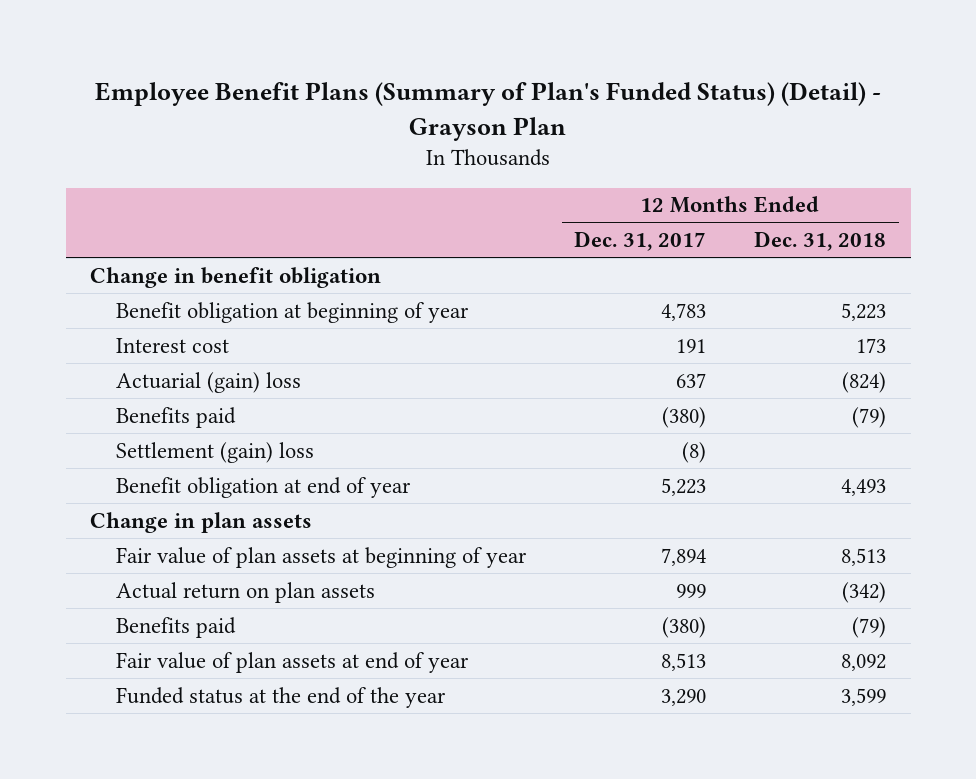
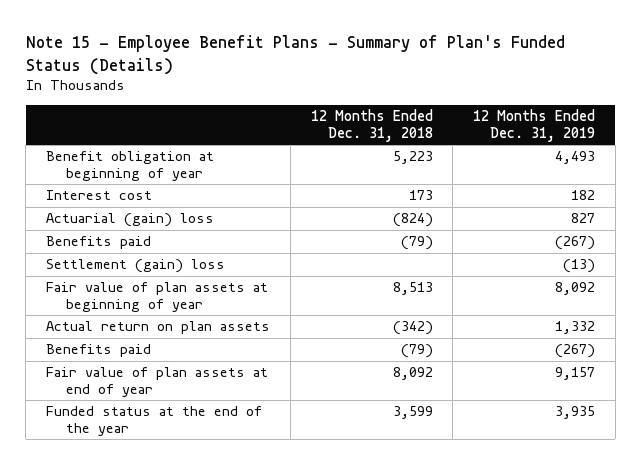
[95,82,882,142] Employee Benefit Plans (Summary of Plan's Funded Status) (Detail) - Grayson Plan -> [25,35,565,75] Note 15 - Employee Benefit Plans - Summary of Plan's Funded Status (Details)
[574,231,707,252] Dec. 31, 2017 -> none
none -> [472,108,595,142] 12 Months Ended Dec. 31, 2019
[89,266,381,288] Change in benefit obligation -> none
[115,476,411,498] Benefit obligation at end of year -> none
[89,511,312,533] Change in plan assets -> none

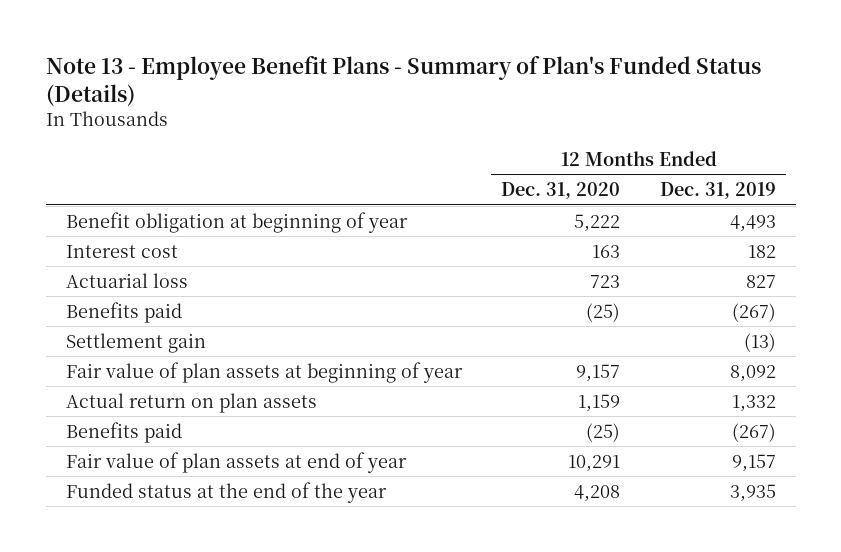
[25,35,565,75] Note 15 - Employee Benefit Plans - Summary of Plan's Funded Status (Details) -> [45,55,761,106] Note 13 - Employee Benefit Plans - Summary of Plan's Funded Status (Details)
[310,108,433,142] 12 Months Ended Dec. 31, 2018 -> none
none -> [501,182,621,200] Dec. 31, 2020
[46,213,215,228] Actuarial (gain) loss -> [65,272,188,288] Actuarial loss
[46,259,226,274] Settlement (gain) loss -> [65,332,206,353] Settlement gain

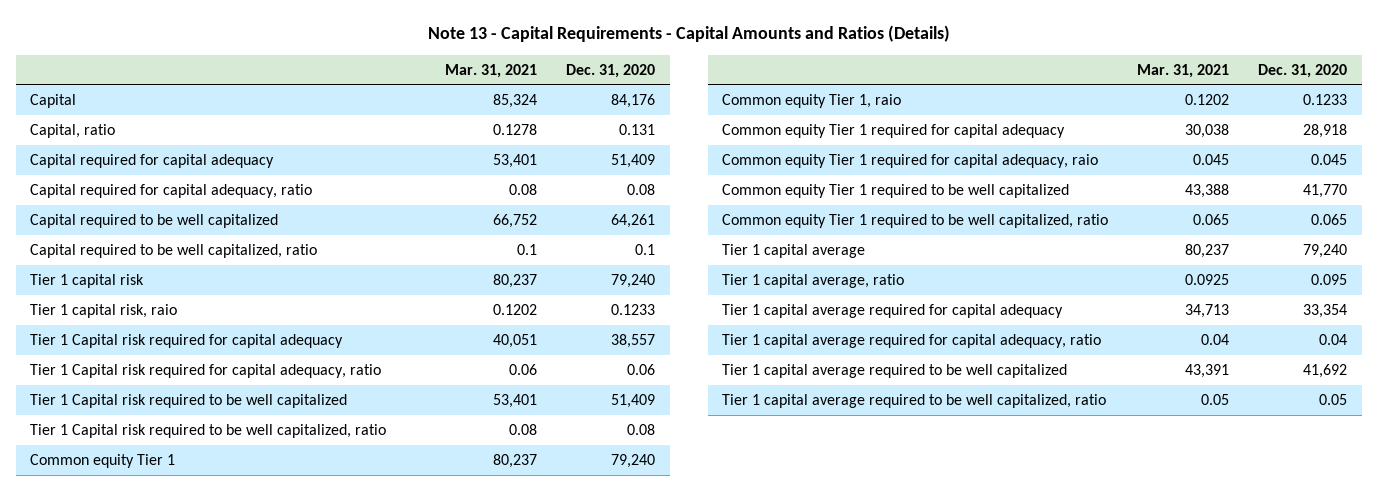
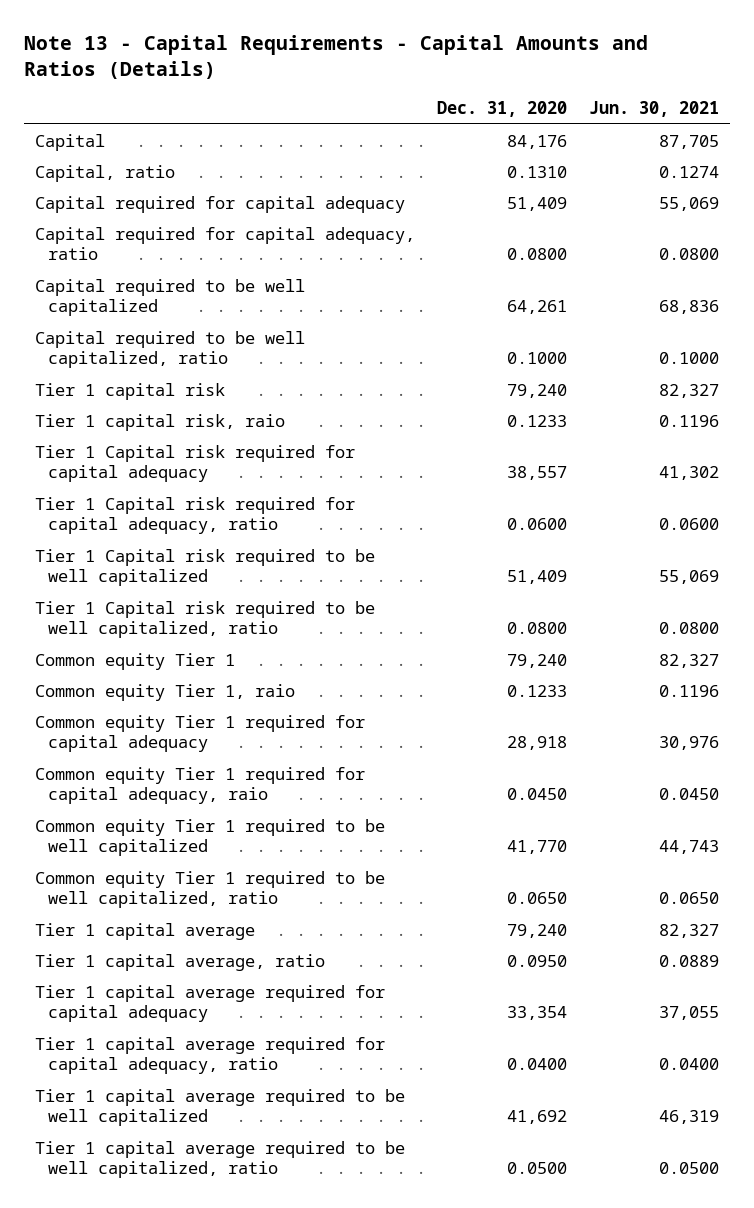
[445,63,538,78] Mar. 31, 2021 -> none
none -> [588,101,719,118] Jun. 30, 2021
[619,123,656,135] 0.131 -> [506,165,567,178] 0.1310
[627,183,656,195] 0.08 -> [506,248,567,261] 0.0800
[635,243,656,255] 0.1 -> [506,352,567,365] 0.1000
[627,363,656,375] 0.06 -> [506,518,567,531] 0.0600
[627,423,656,435] 0.08 -> [506,622,567,635] 0.0800
[1311,153,1348,165] 0.045 -> [506,788,567,801] 0.0450
[1311,213,1348,225] 0.065 -> [506,892,567,905] 0.0650
[1311,273,1348,285] 0.095 -> [506,954,567,967] 0.0950
[1319,333,1348,345] 0.04 -> [506,1058,567,1071] 0.0400
[1319,393,1348,405] 0.05 -> [506,1162,567,1175] 0.0500

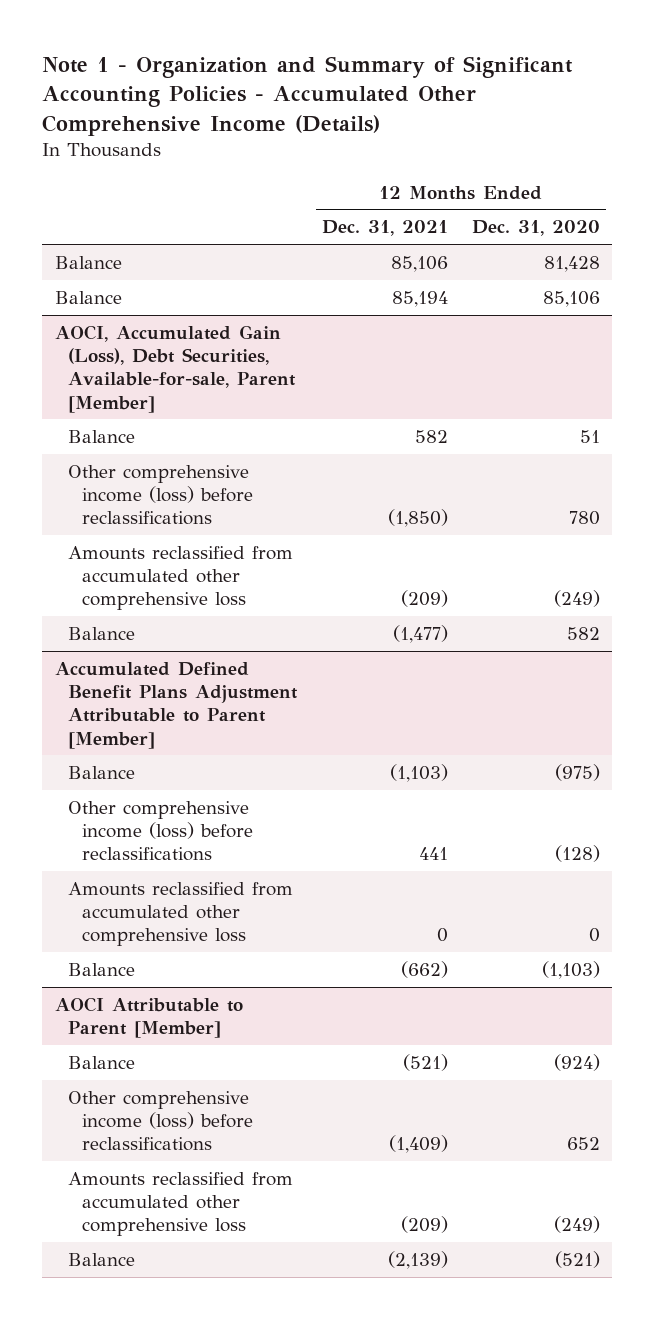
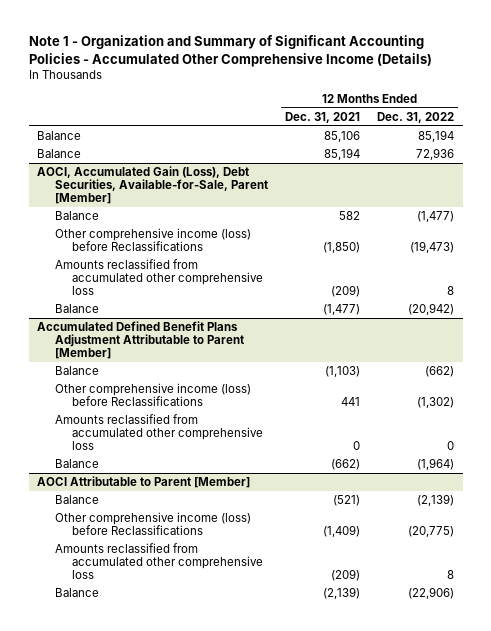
[472,220,601,237] Dec. 31, 2020 -> none
none -> [377,111,455,123] Dec. 31, 2022
[54,324,297,413] AOCI, Accumulated Gain (Loss), Debt Securities, Available-for-sale, Parent [Member] -> [37,165,268,205] AOCI, Accumulated Gain (Loss), Debt Securities, Available-for-Sale, Parent [Member]
[68,464,254,526] Other comprehensive income (loss) before reclassifications -> [54,227,251,252] Other comprehensive income (loss) before Reclassifications
[68,800,254,862] Other comprehensive income (loss) before reclassifications -> [54,382,251,407] Other comprehensive income (loss) before Reclassifications
[68,1090,254,1152] Other comprehensive income (loss) before reclassifications -> [54,511,251,536] Other comprehensive income (loss) before Reclassifications

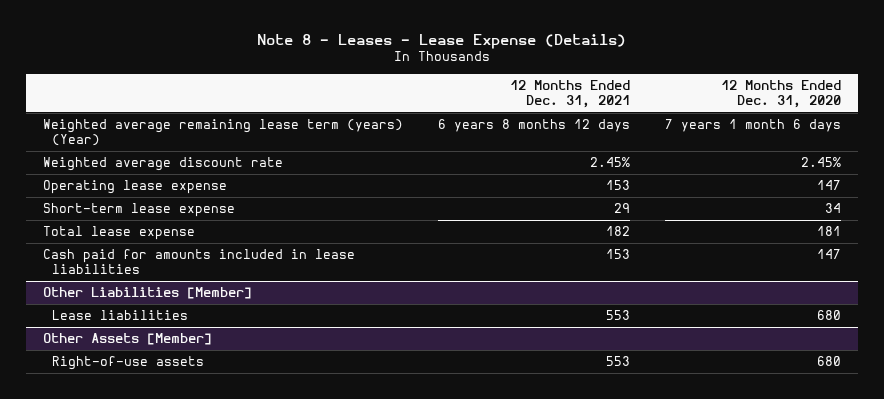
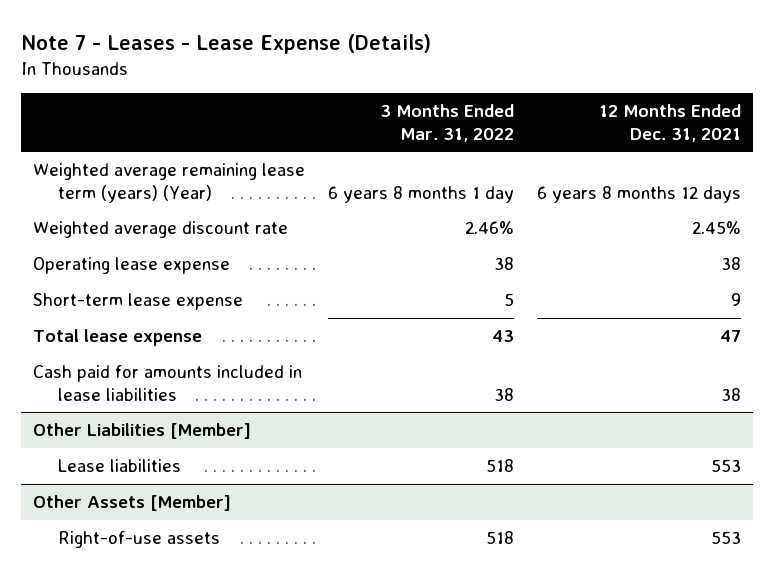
[256,33,626,49] Note 8 - Leases - Lease Expense (Details) -> [20,33,431,54] Note 7 - Leases - Lease Expense (Details)
[720,79,841,108] 12 Months Ended Dec. 31, 2020 -> none
none -> [379,104,514,142] 3 Months Ended Mar. 31, 2022
[605,180,630,191] 153 -> [721,257,742,271] 38
[613,203,630,214] 29 -> [731,293,742,307] 9
[605,226,630,237] 182 -> [720,330,742,343] 47
[605,249,630,260] 153 -> [721,387,742,401] 38

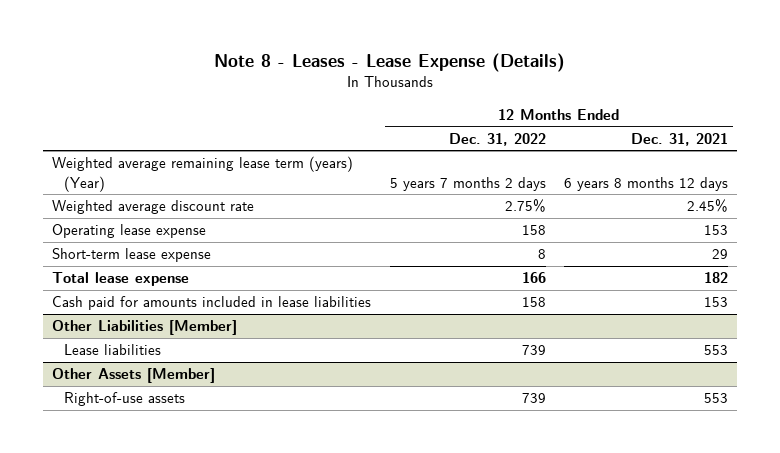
[20,33,431,54] Note 7 - Leases - Lease Expense (Details) -> [214,52,566,72] Note 8 - Leases - Lease Expense (Details)
[379,104,514,142] 3 Months Ended Mar. 31, 2022 -> none
none -> [448,132,546,146] Dec. 31, 2022
[721,257,742,271] 38 -> [703,225,728,236] 153
[731,293,742,307] 9 -> [711,249,728,260] 29
[720,330,742,343] 47 -> [703,272,728,284] 182
[721,387,742,401] 38 -> [703,297,728,308] 153

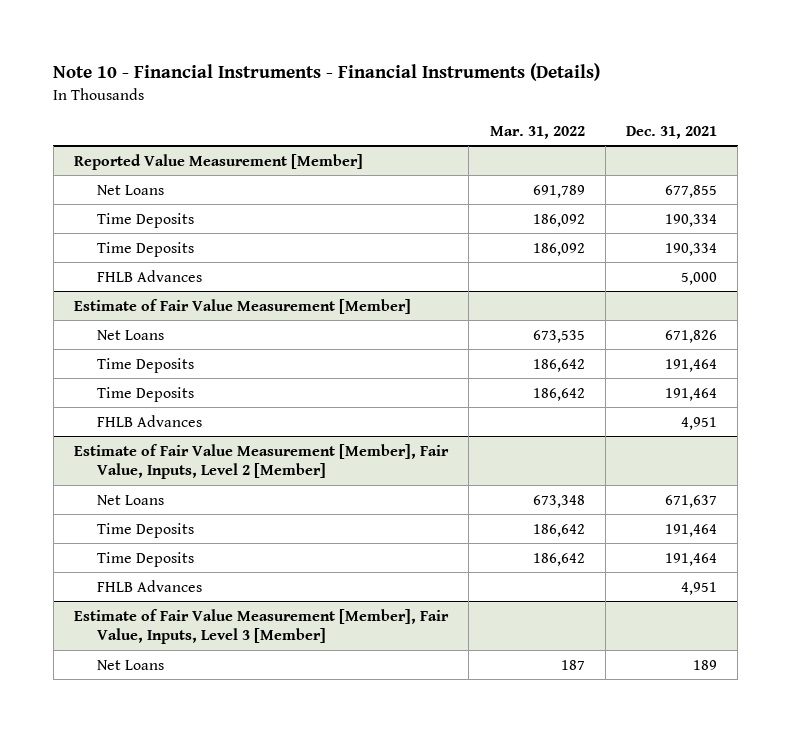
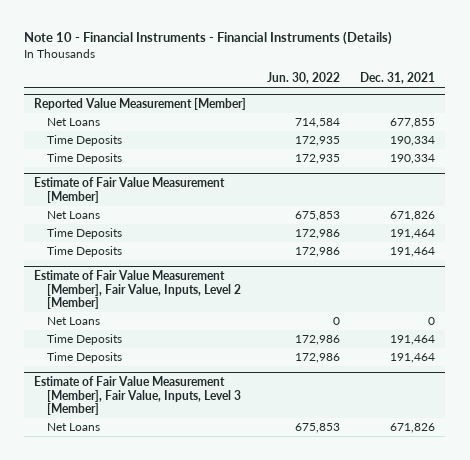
[489,125,585,139] Mar. 31, 2022 -> none
none -> [266,72,340,85] Jun. 30, 2022
[96,269,202,282] FHLB Advances -> none
[96,414,202,427] FHLB Advances -> none
[665,494,718,508] 671,637 -> [428,317,436,326] 0
[96,579,202,592] FHLB Advances -> none
[693,659,718,670] 189 -> [390,423,436,434] 671,826

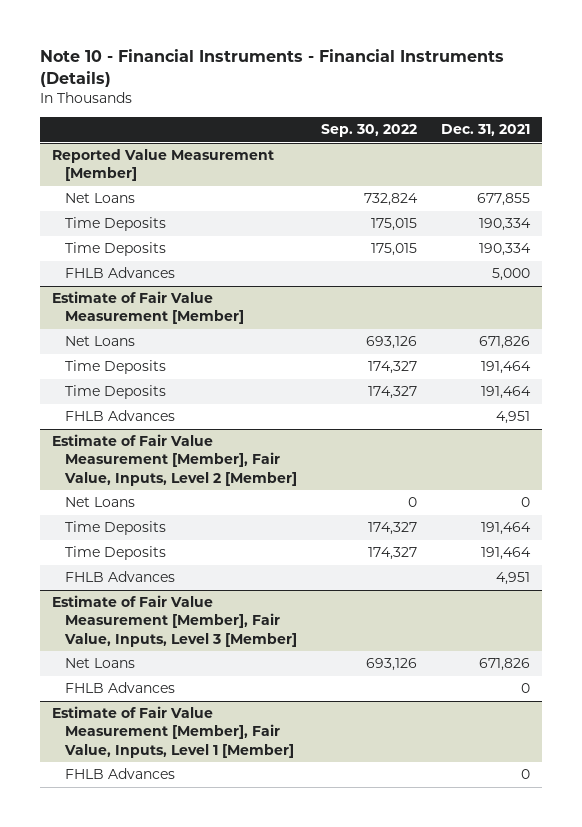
[266,72,340,85] Jun. 30, 2022 -> none
none -> [321,124,418,138] Sep. 30, 2022
none -> [65,267,176,279] FHLB Advances
none -> [65,410,176,422] FHLB Advances
none -> [65,571,176,583] FHLB Advances
none -> [65,682,176,694] FHLB Advances
none -> [52,706,295,758] Estimate of Fair Value Measurement [Member], Fair Value, Inputs, Level 1 [Member]
none -> [65,768,176,780] FHLB Advances

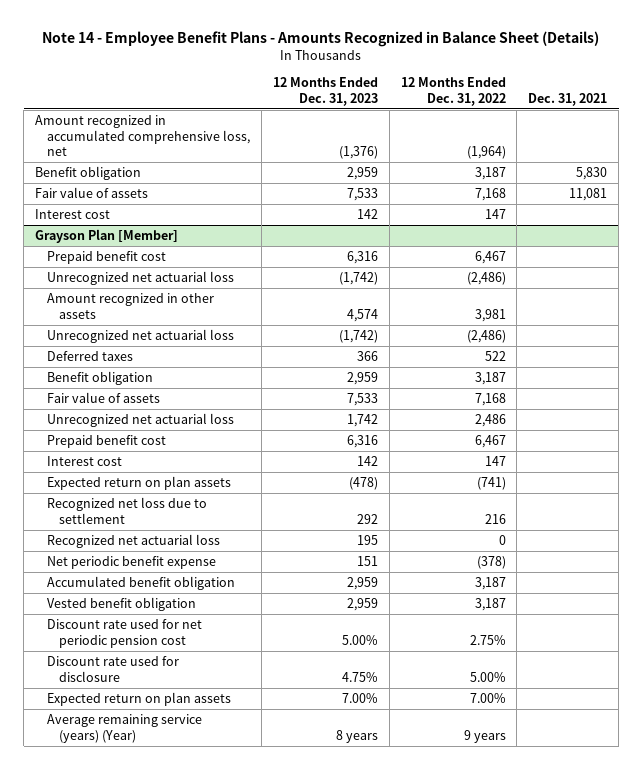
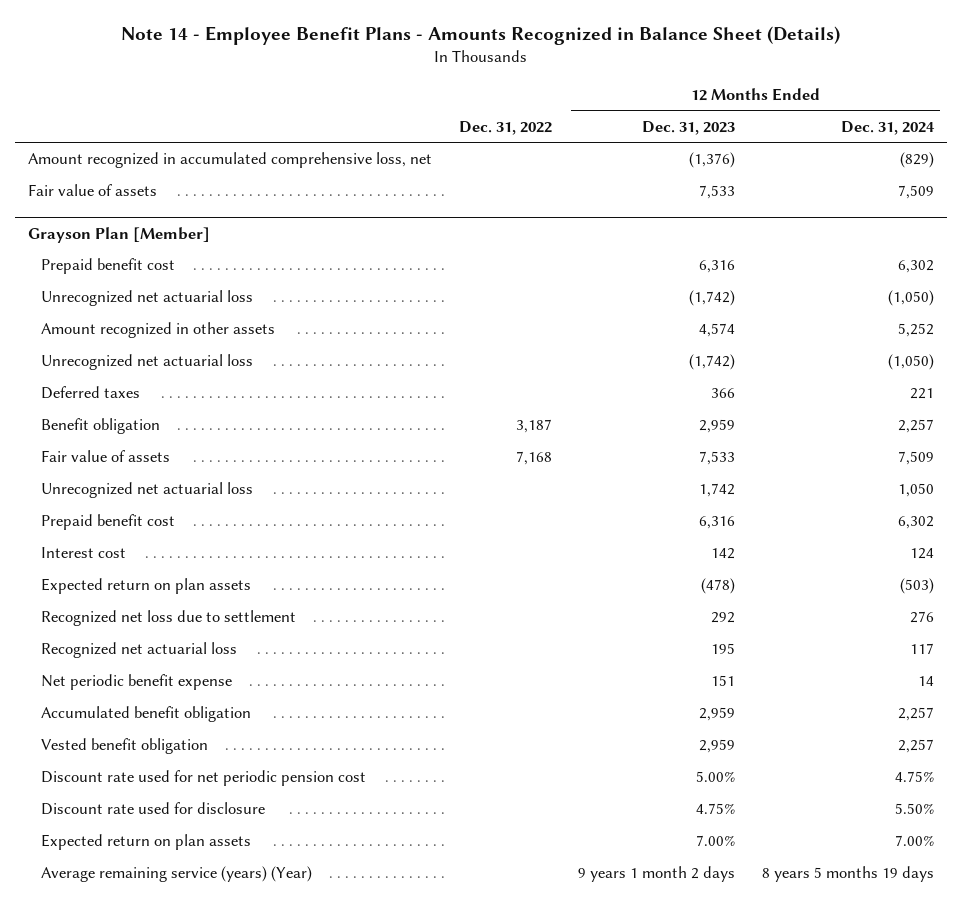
[400,77,506,106] 12 Months Ended Dec. 31, 2022 -> none
[528,92,608,106] Dec. 31, 2021 -> none
none -> [458,120,552,135] Dec. 31, 2022
none -> [840,120,935,135] Dec. 31, 2024
[35,166,142,181] Benefit obligation -> none
[35,209,111,220] Interest cost -> none
[335,729,378,743] 8 years -> [578,866,736,883] 9 years 1 month 2 days

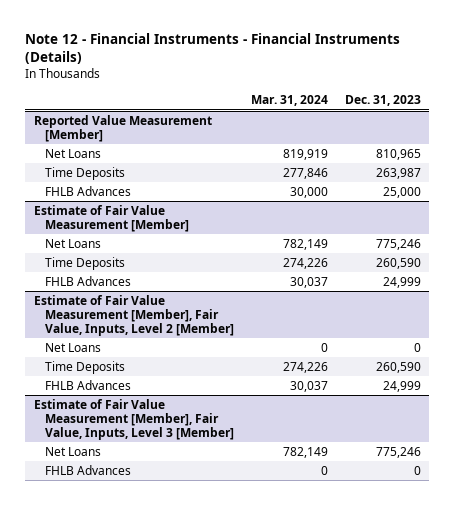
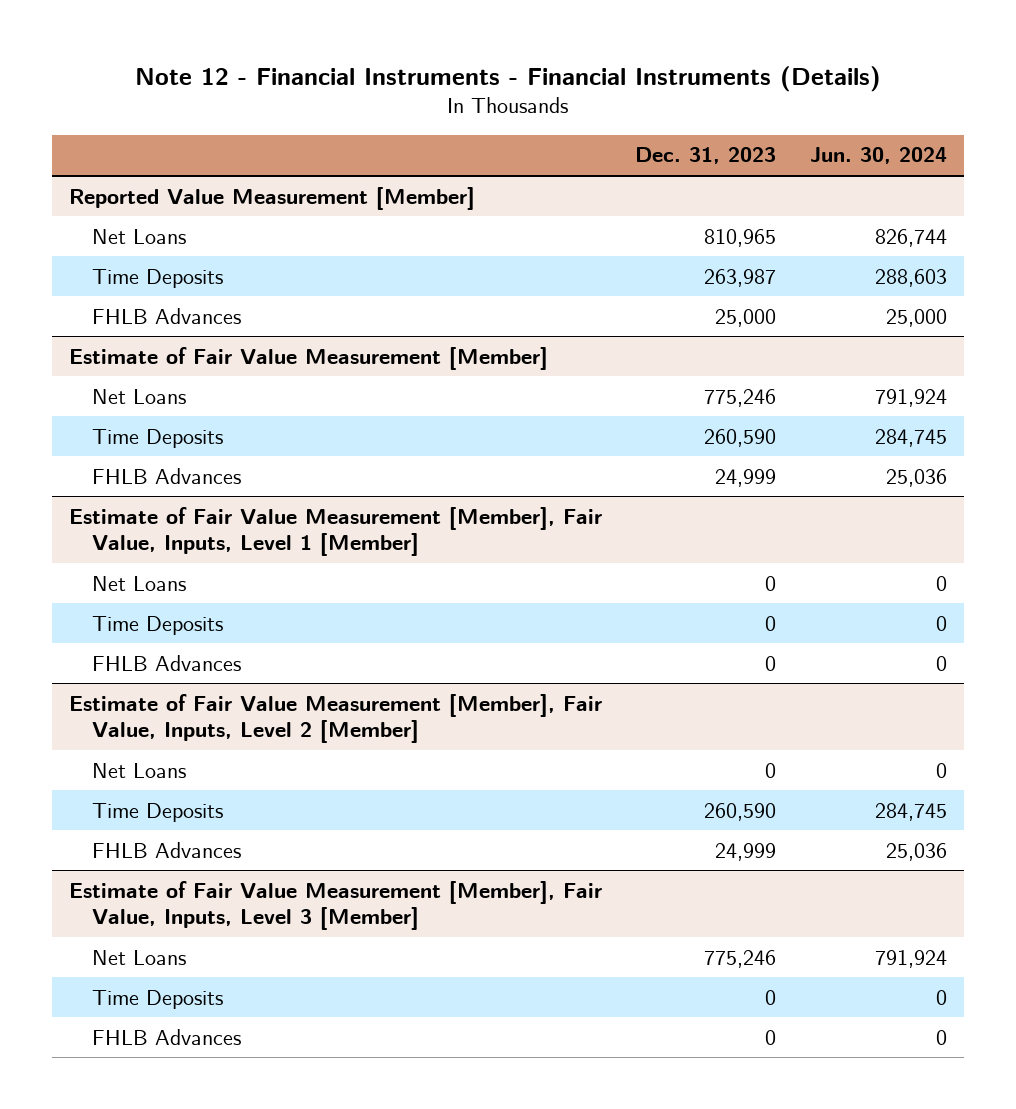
[250,95,328,107] Mar. 31, 2024 -> none
none -> [810,147,948,165] Jun. 30, 2024
none -> [68,506,602,557] Estimate of Fair Value Measurement [Member], Fair Value, Inputs, Level 1 [Member]
none -> [92,575,187,591] Net Loans
none -> [92,615,224,635] Time Deposits
none -> [92,654,242,671] FHLB Advances
none -> [92,989,224,1009] Time Deposits

